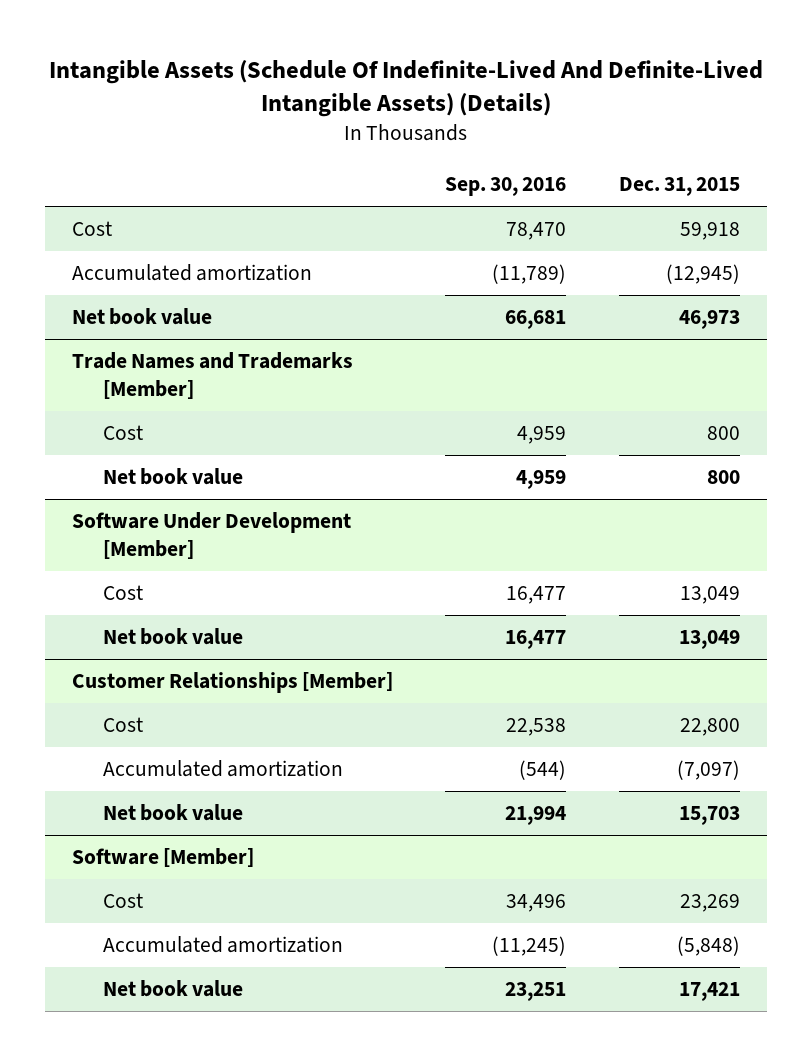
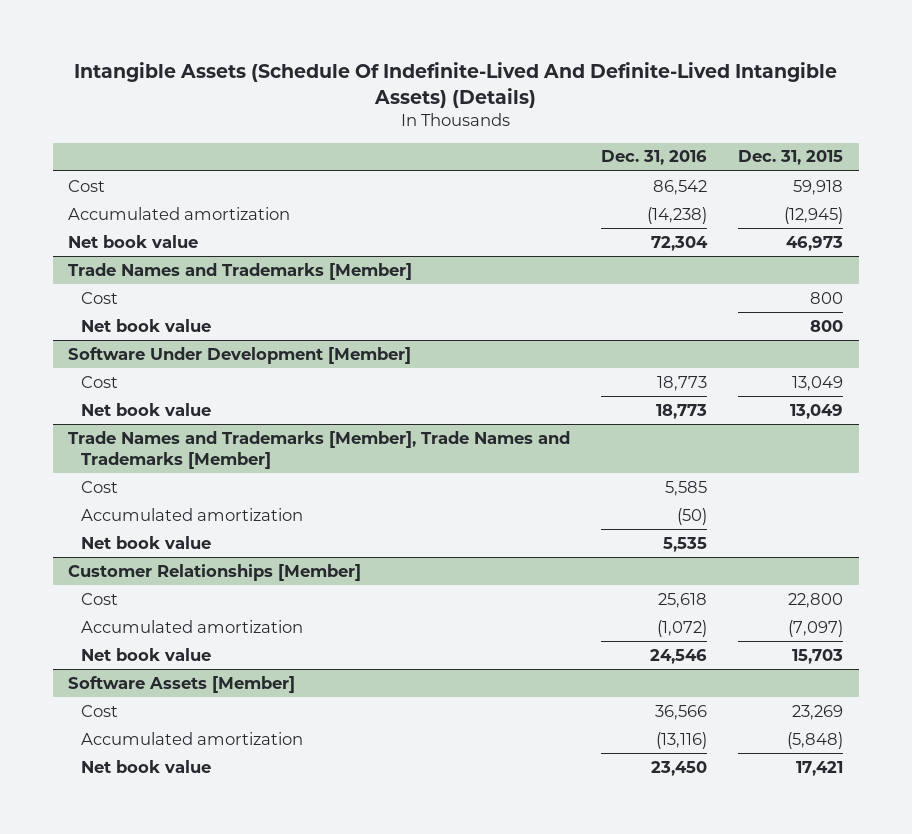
[445,176,567,196] Sep. 30, 2016 -> none
none -> [601,150,708,166] Dec. 31, 2016
none -> [68,430,571,469] Trade Names and Trademarks [Member], Trade Names and Trademarks [Member]
none -> [81,480,119,493] Cost
none -> [81,507,304,521] Accumulated amortization
none -> [81,535,212,549] Net book value
[71,848,254,868] Software [Member] -> [68,675,296,693] Software Assets [Member]

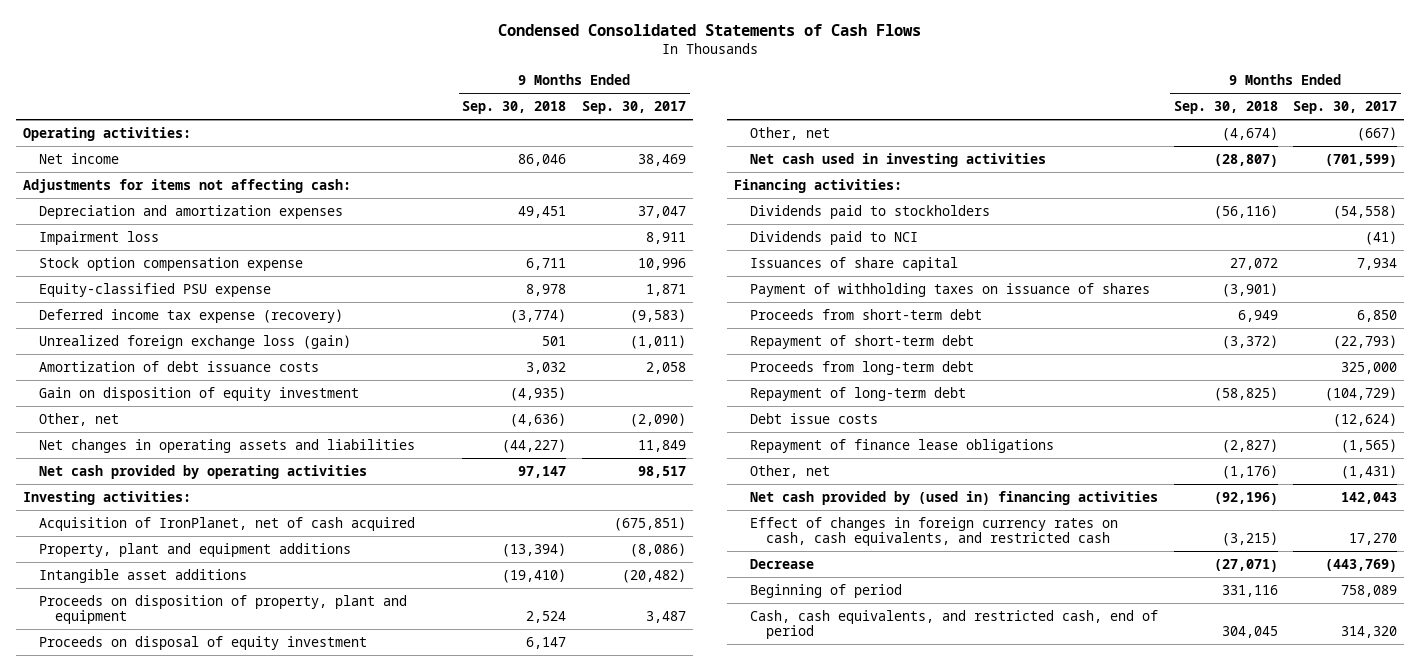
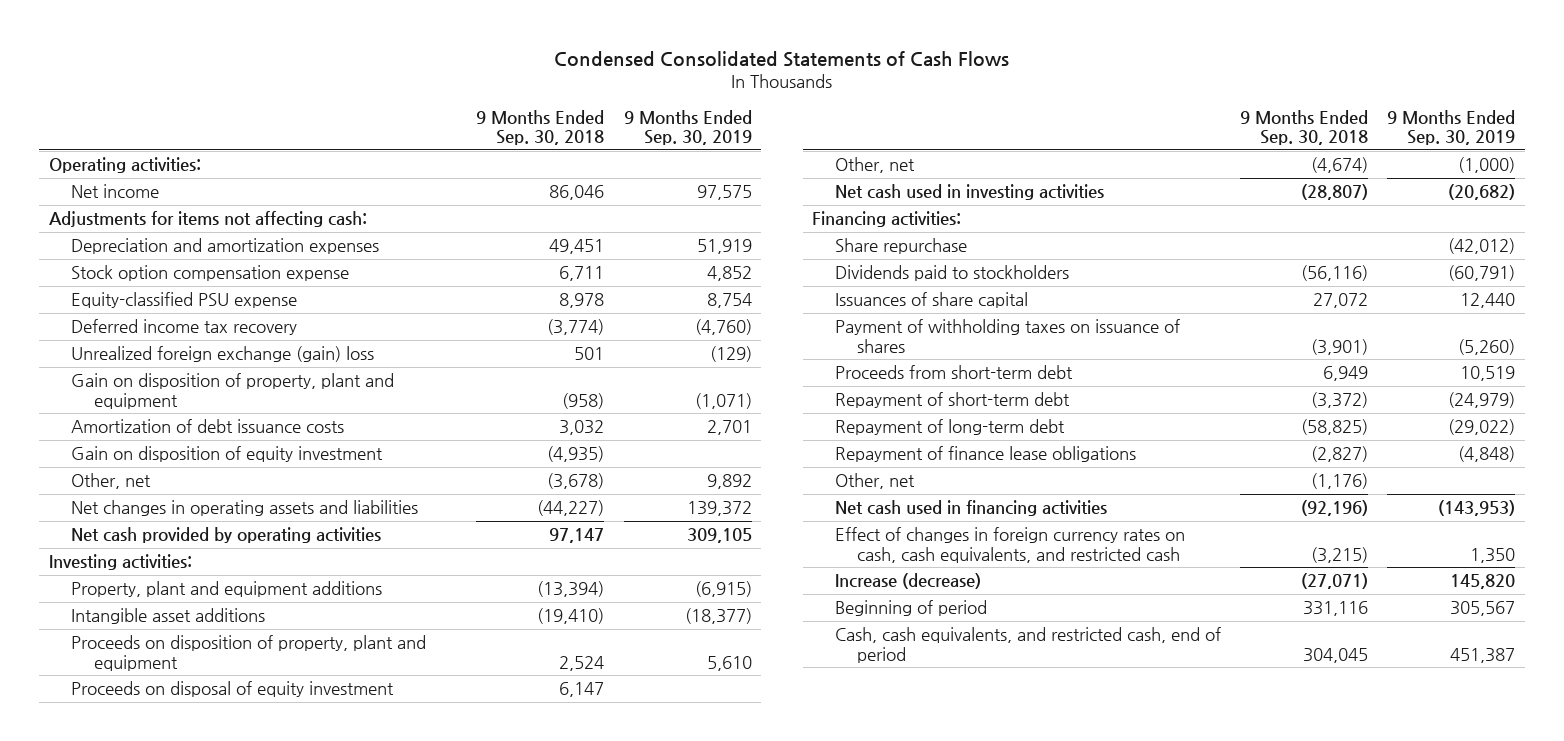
[581,101,686,115] Sep. 30, 2017 -> none
none -> [623,109,752,146] 9 Months Ended Sep. 30, 2019
[39,230,160,245] Impairment loss -> none
[39,308,344,323] Deferred income tax expense (recovery) -> [71,319,298,336] Deferred income tax recovery
[39,334,352,349] Unrealized foreign exchange loss (gain) -> [71,346,375,363] Unrealized foreign exchange (gain) loss
none -> [71,373,395,409] Gain on disposition of property, plant and equipment
[510,412,567,427] (4,636) -> [547,473,605,490] (3,678)
[39,516,416,531] Acquisition of IronPlanet, net of cash acquired -> none
none -> [834,238,967,255] Share repurchase
[750,230,919,245] Dividends paid to NCI -> none
[750,360,975,375] Proceeds from long-term debt -> none
[750,412,879,424] Debt issue costs -> none
[750,490,1159,505] Net cash provided by (used in) financing activities -> [834,500,1107,517] Net cash used in financing activities
[750,558,815,569] Decrease -> [834,573,981,590] Increase (decrease)

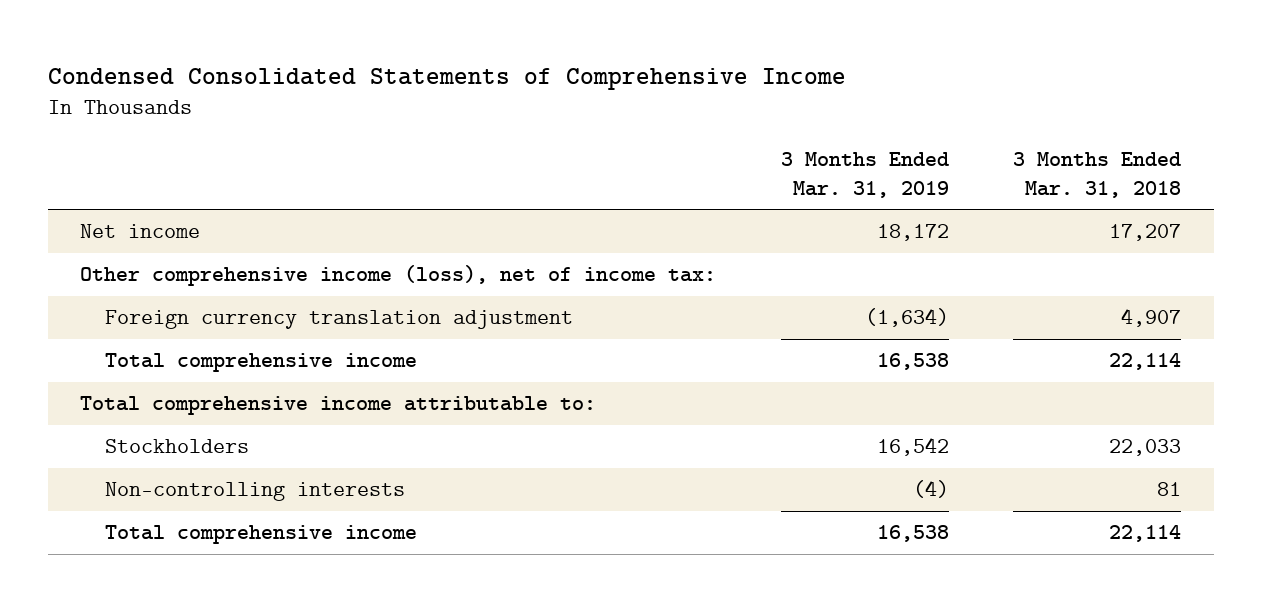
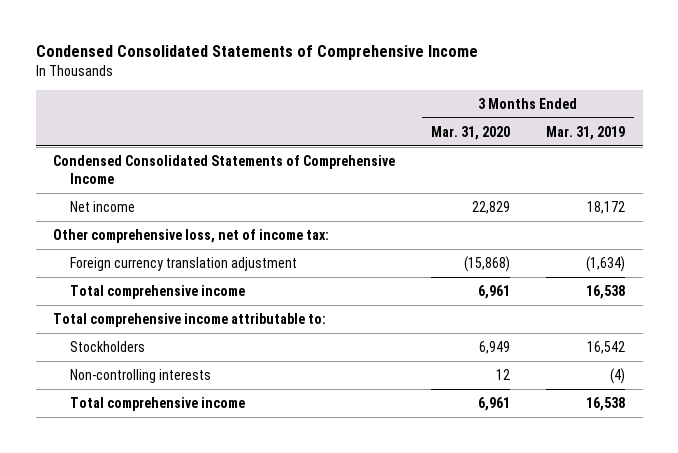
[1013,151,1182,198] 3 Months Ended Mar. 31, 2018 -> none
none -> [431,125,511,140] Mar. 31, 2020
none -> [53,154,396,184] Condensed Consolidated Statements of Comprehensive Income
[80,265,717,287] Other comprehensive income (loss), net of income tax: -> [53,228,330,243] Other comprehensive loss, net of income tax:

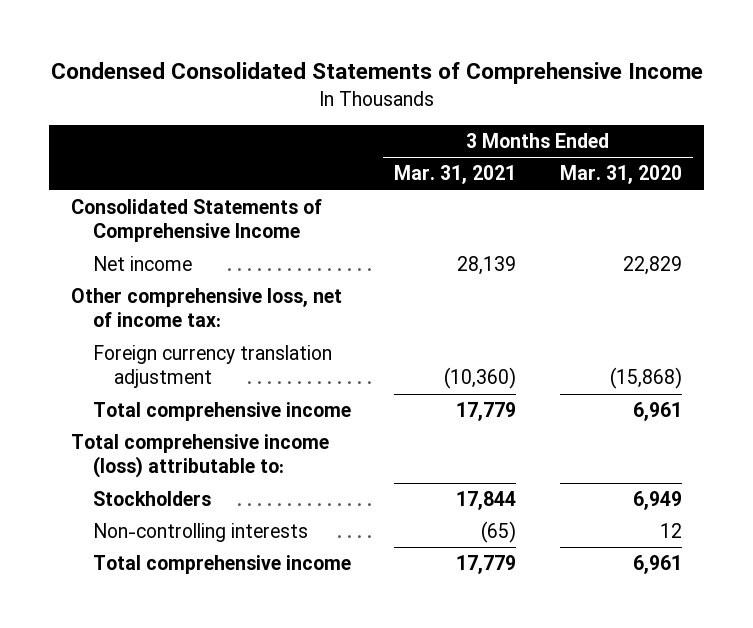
[545,125,625,140] Mar. 31, 2019 -> none
none -> [394,165,517,185] Mar. 31, 2021
[53,154,396,184] Condensed Consolidated Statements of Comprehensive Income -> [71,199,323,243] Consolidated Statements of Comprehensive Income
[53,312,327,327] Total comprehensive income attributable to: -> [71,434,330,479] Total comprehensive income (loss) attributable to:

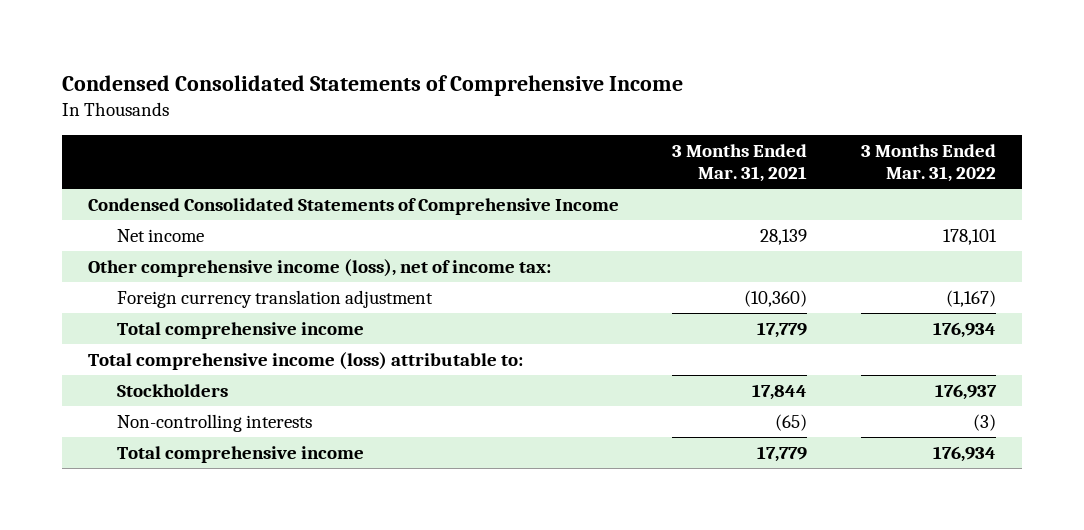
[559,165,682,185] Mar. 31, 2020 -> none
none -> [860,144,996,182] 3 Months Ended Mar. 31, 2022
[71,199,323,243] Consolidated Statements of Comprehensive Income -> [88,197,620,215] Condensed Consolidated Statements of Comprehensive Income
[71,288,343,328] Other comprehensive loss, net of income tax: -> [88,258,552,277] Other comprehensive income (loss), net of income tax:

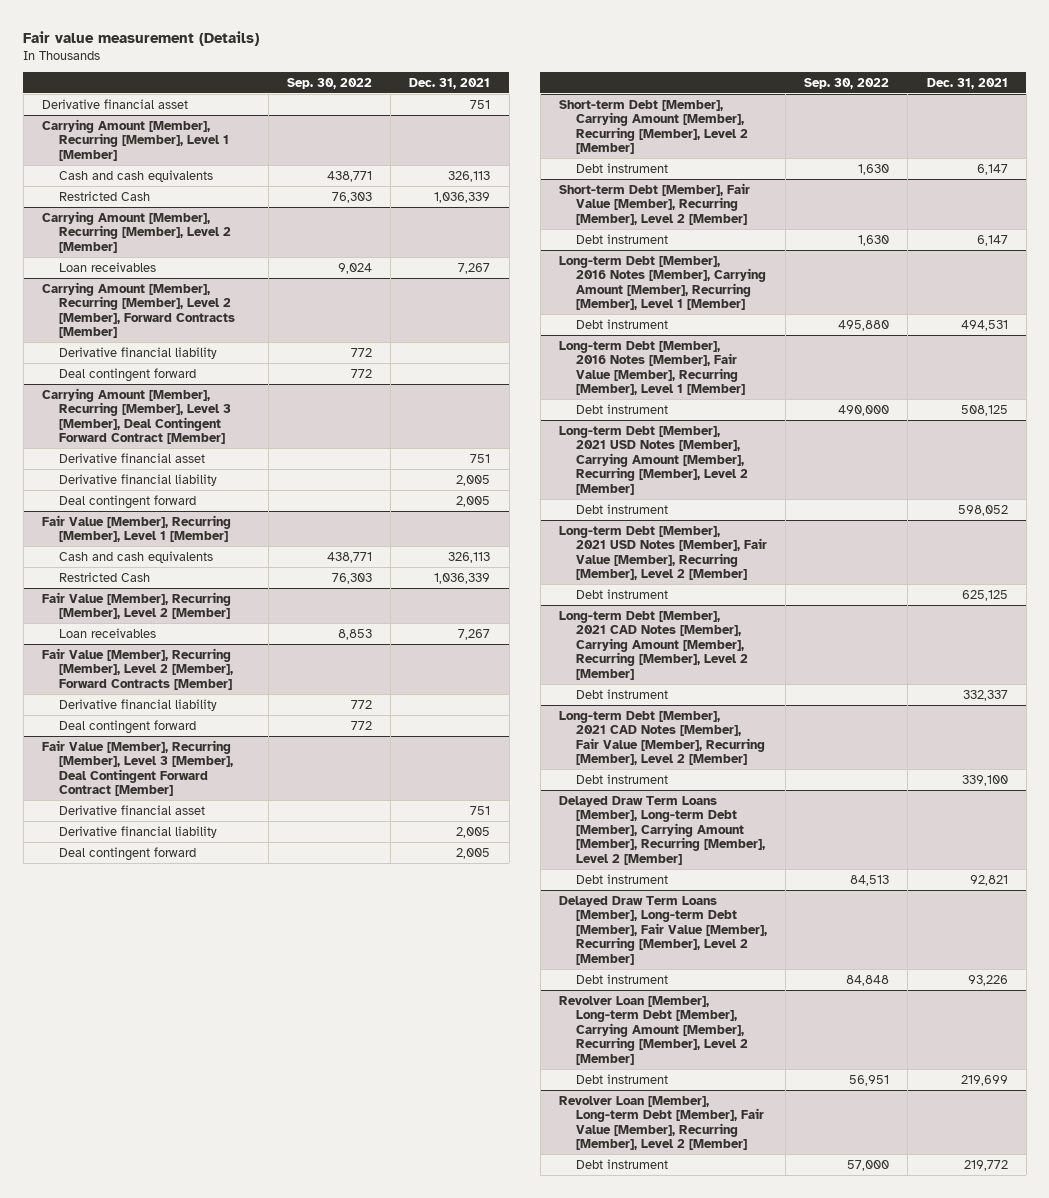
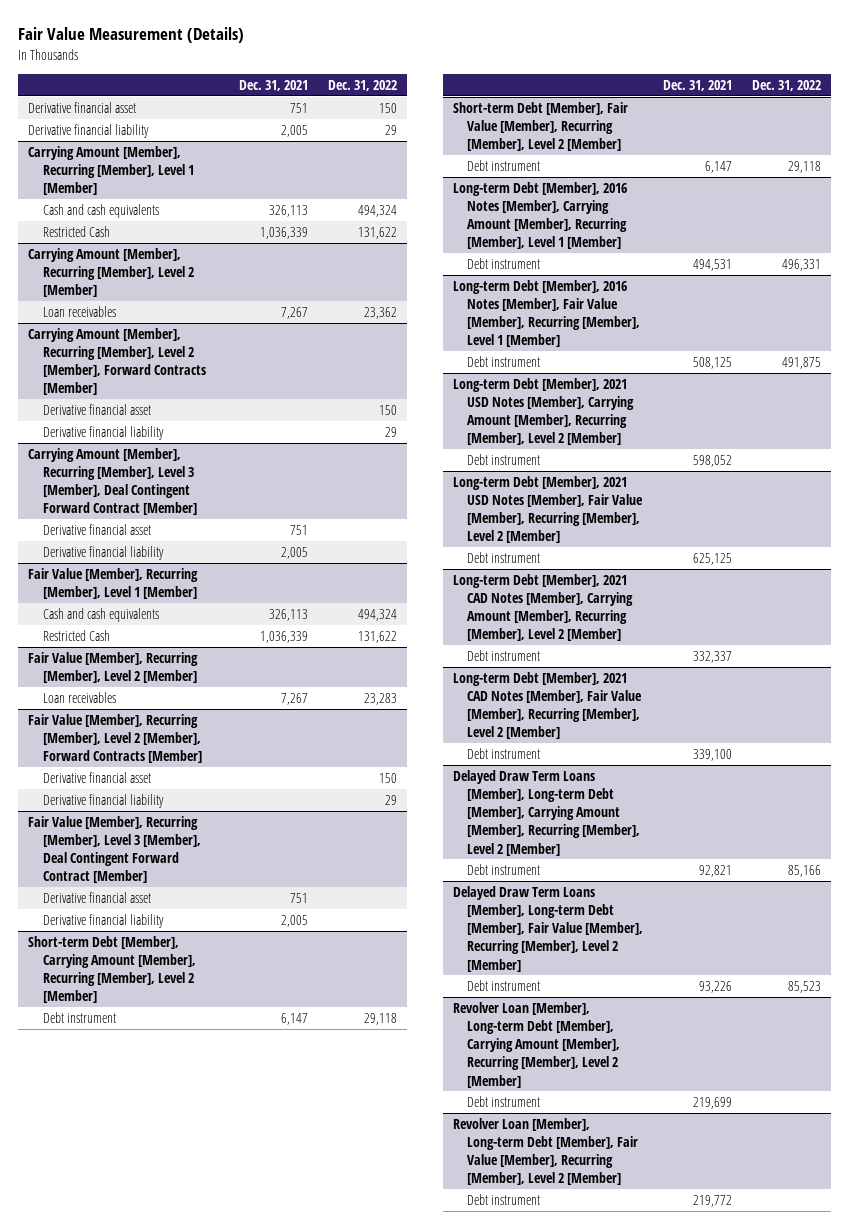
[23,30,260,46] Fair value measurement (Details) -> [18,27,245,44] Fair Value Measurement (Details)
[287,77,373,89] Sep. 30, 2022 -> none
none -> [328,79,398,91] Dec. 31, 2022
none -> [28,123,150,138] Derivative financial liability
none -> [43,403,152,415] Derivative financial asset
[58,367,196,382] Deal contingent forward -> none
[58,494,196,509] Deal contingent forward -> none
none -> [43,771,152,783] Derivative financial asset
[58,719,196,734] Deal contingent forward -> none
[58,846,196,861] Deal contingent forward -> none

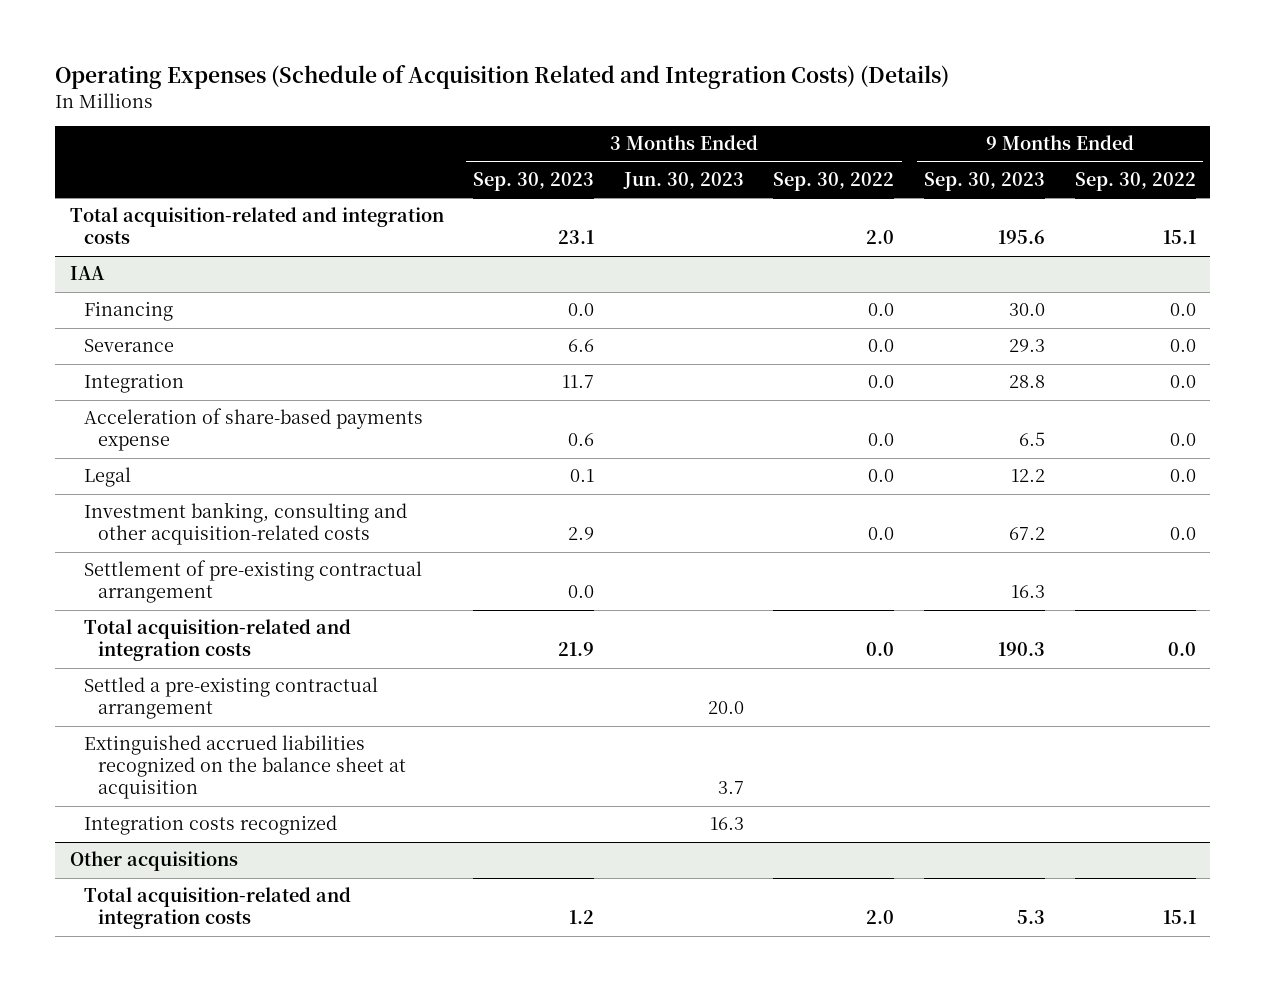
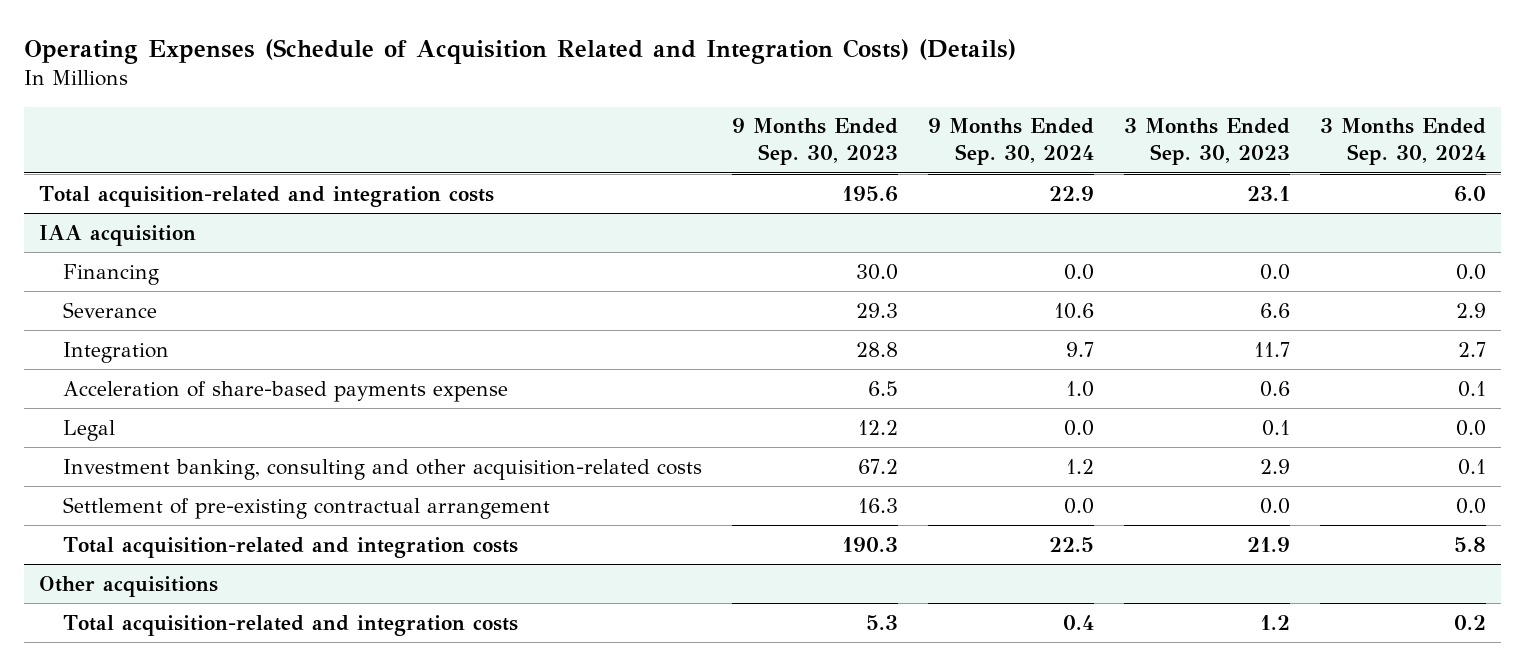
[622,172,744,190] Jun. 30, 2023 -> none
[773,172,895,192] Sep. 30, 2022 -> none
[1074,172,1196,192] Sep. 30, 2022 -> none
none -> [928,118,1095,166] 9 Months Ended Sep. 30, 2024
none -> [1320,118,1487,166] 3 Months Ended Sep. 30, 2024
[69,266,105,281] IAA -> [38,224,196,246] IAA acquisition
[83,677,378,720] Settled a pre-existing contractual arrangement -> none
[83,735,406,800] Extinguished accrued liabilities recognized on the balance sheet at acquisition -> none
[83,815,337,836] Integration costs recognized -> none

